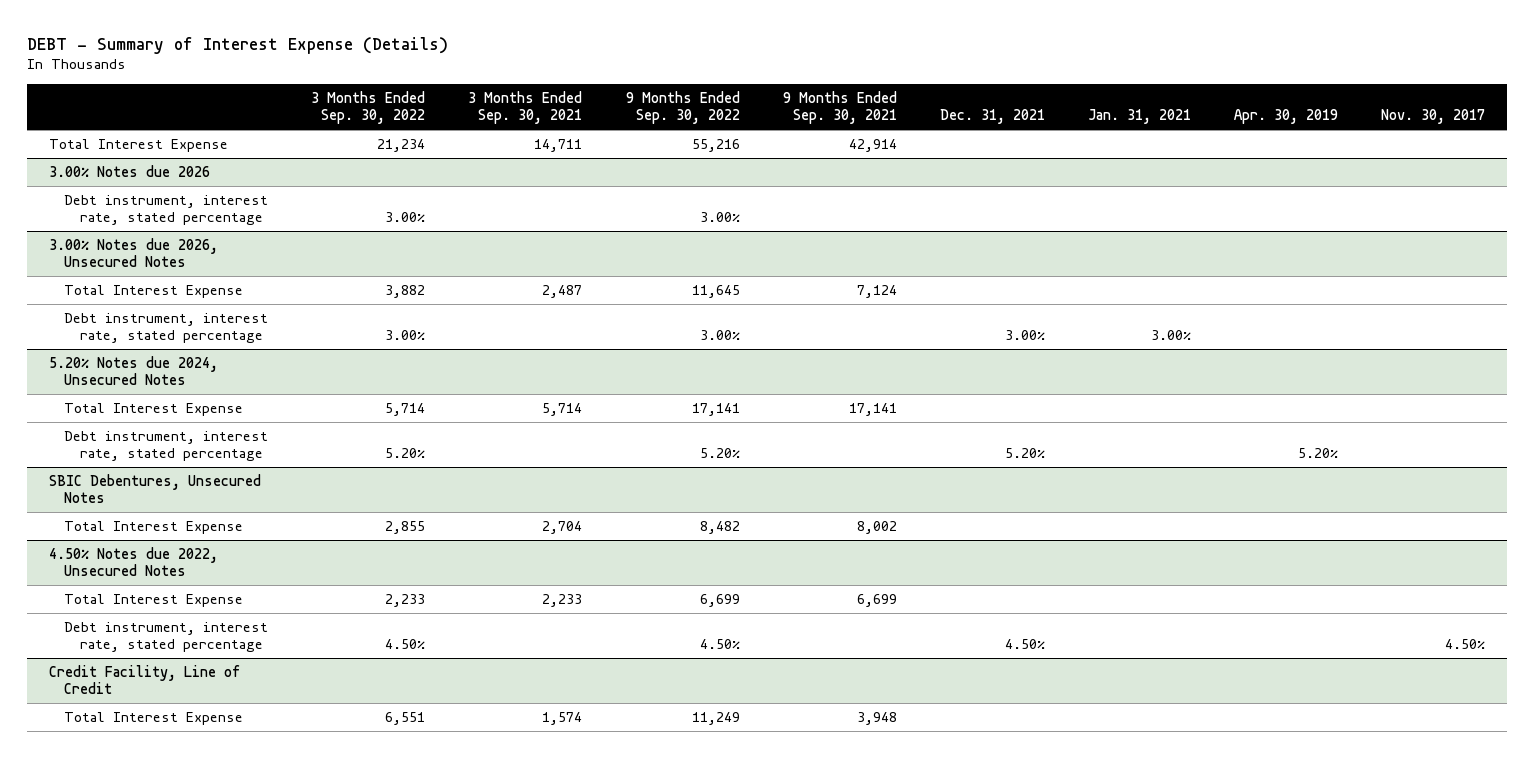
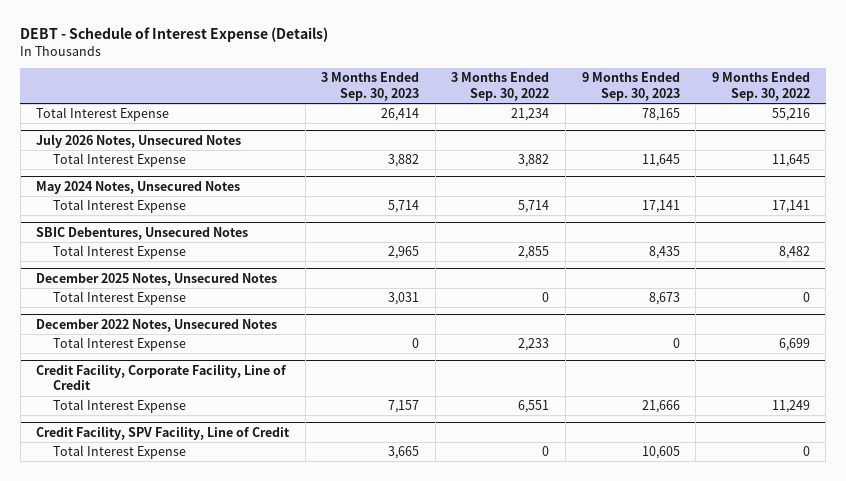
[26,36,448,54] DEBT - Summary of Interest Expense (Details) -> [20,27,329,43] DEBT - Schedule of Interest Expense (Details)
[468,91,583,125] 3 Months Ended Sep. 30, 2021 -> none
[782,91,897,125] 9 Months Ended Sep. 30, 2021 -> none
[939,109,1045,125] Dec. 31, 2021 -> none
[1087,109,1191,125] Jan. 31, 2021 -> none
[1234,109,1339,125] Apr. 30, 2019 -> none
[1381,109,1486,125] Nov. 30, 2017 -> none
none -> [321,72,420,101] 3 Months Ended Sep. 30, 2023
none -> [581,72,680,101] 9 Months Ended Sep. 30, 2023
[48,165,210,178] 3.00% Notes due 2026 -> none
[64,195,269,226] Debt instrument, interest rate, stated percentage -> none
[48,238,218,268] 3.00% Notes due 2026, Unsecured Notes -> none
none -> [36,133,242,148] July 2026 Notes, Unsecured Notes
[64,313,269,344] Debt instrument, interest rate, stated percentage -> none
[48,356,218,386] 5.20% Notes due 2024, Unsecured Notes -> none
none -> [36,180,241,194] May 2024 Notes, Unsecured Notes
[64,431,269,462] Debt instrument, interest rate, stated percentage -> none
[48,547,218,577] 4.50% Notes due 2022, Unsecured Notes -> none
none -> [36,272,278,286] December 2025 Notes, Unsecured Notes
none -> [52,291,186,306] Total Interest Expense
none -> [36,318,278,332] December 2022 Notes, Unsecured Notes
[64,622,269,653] Debt instrument, interest rate, stated percentage -> none
[48,665,240,695] Credit Facility, Line of Credit -> [36,363,288,391] Credit Facility, Corporate Facility, Line of Credit
none -> [36,425,291,440] Credit Facility, SPV Facility, Line of Credit
none -> [52,445,186,460] Total Interest Expense

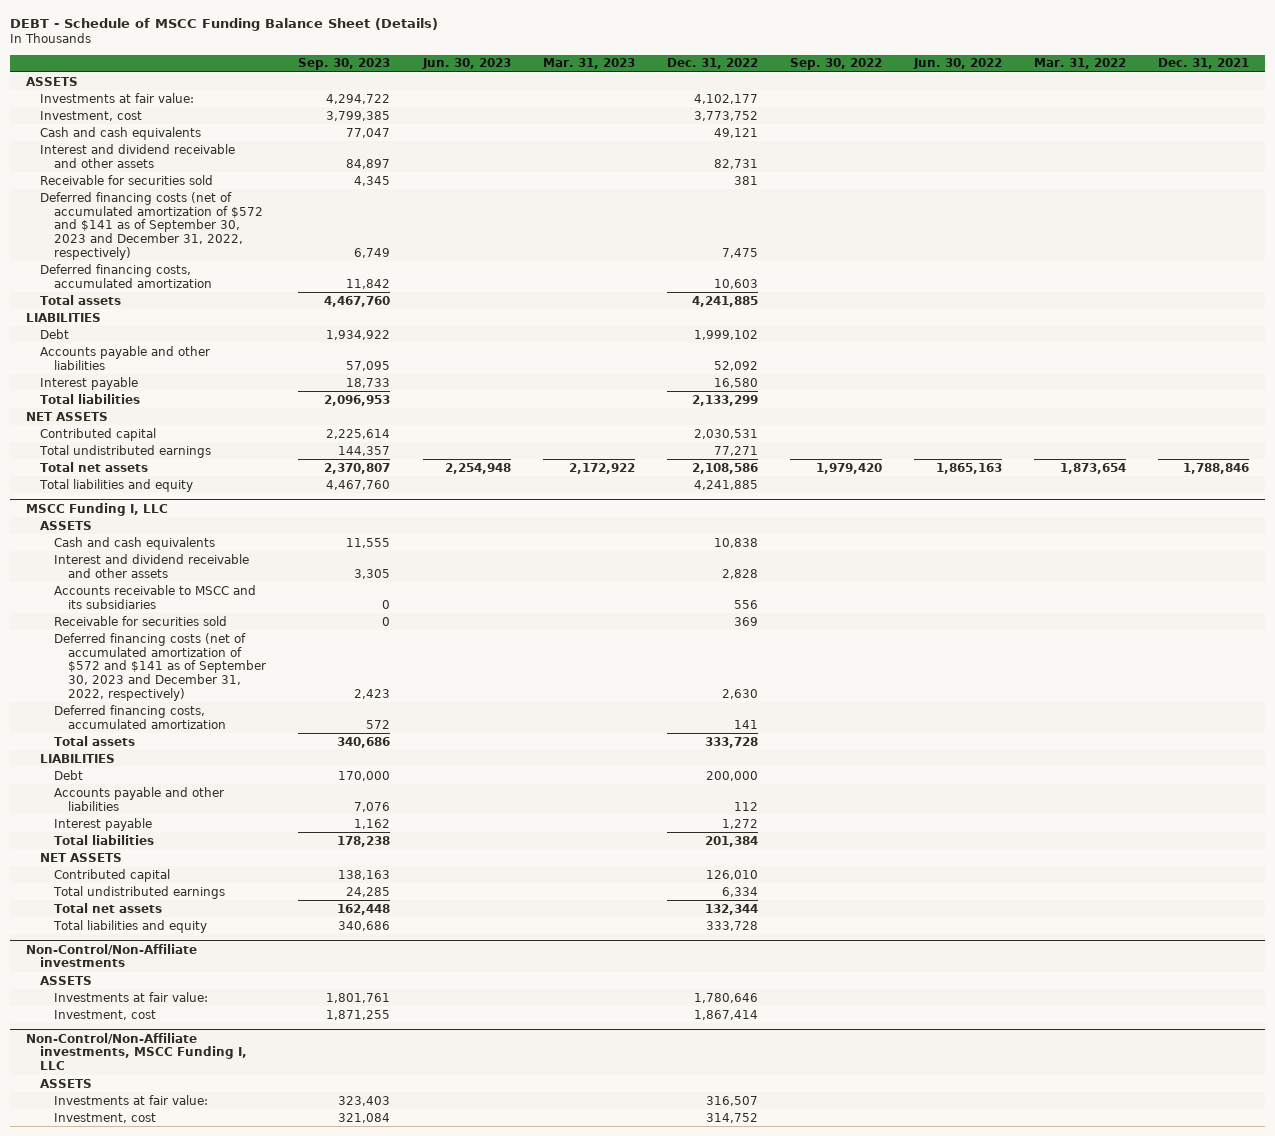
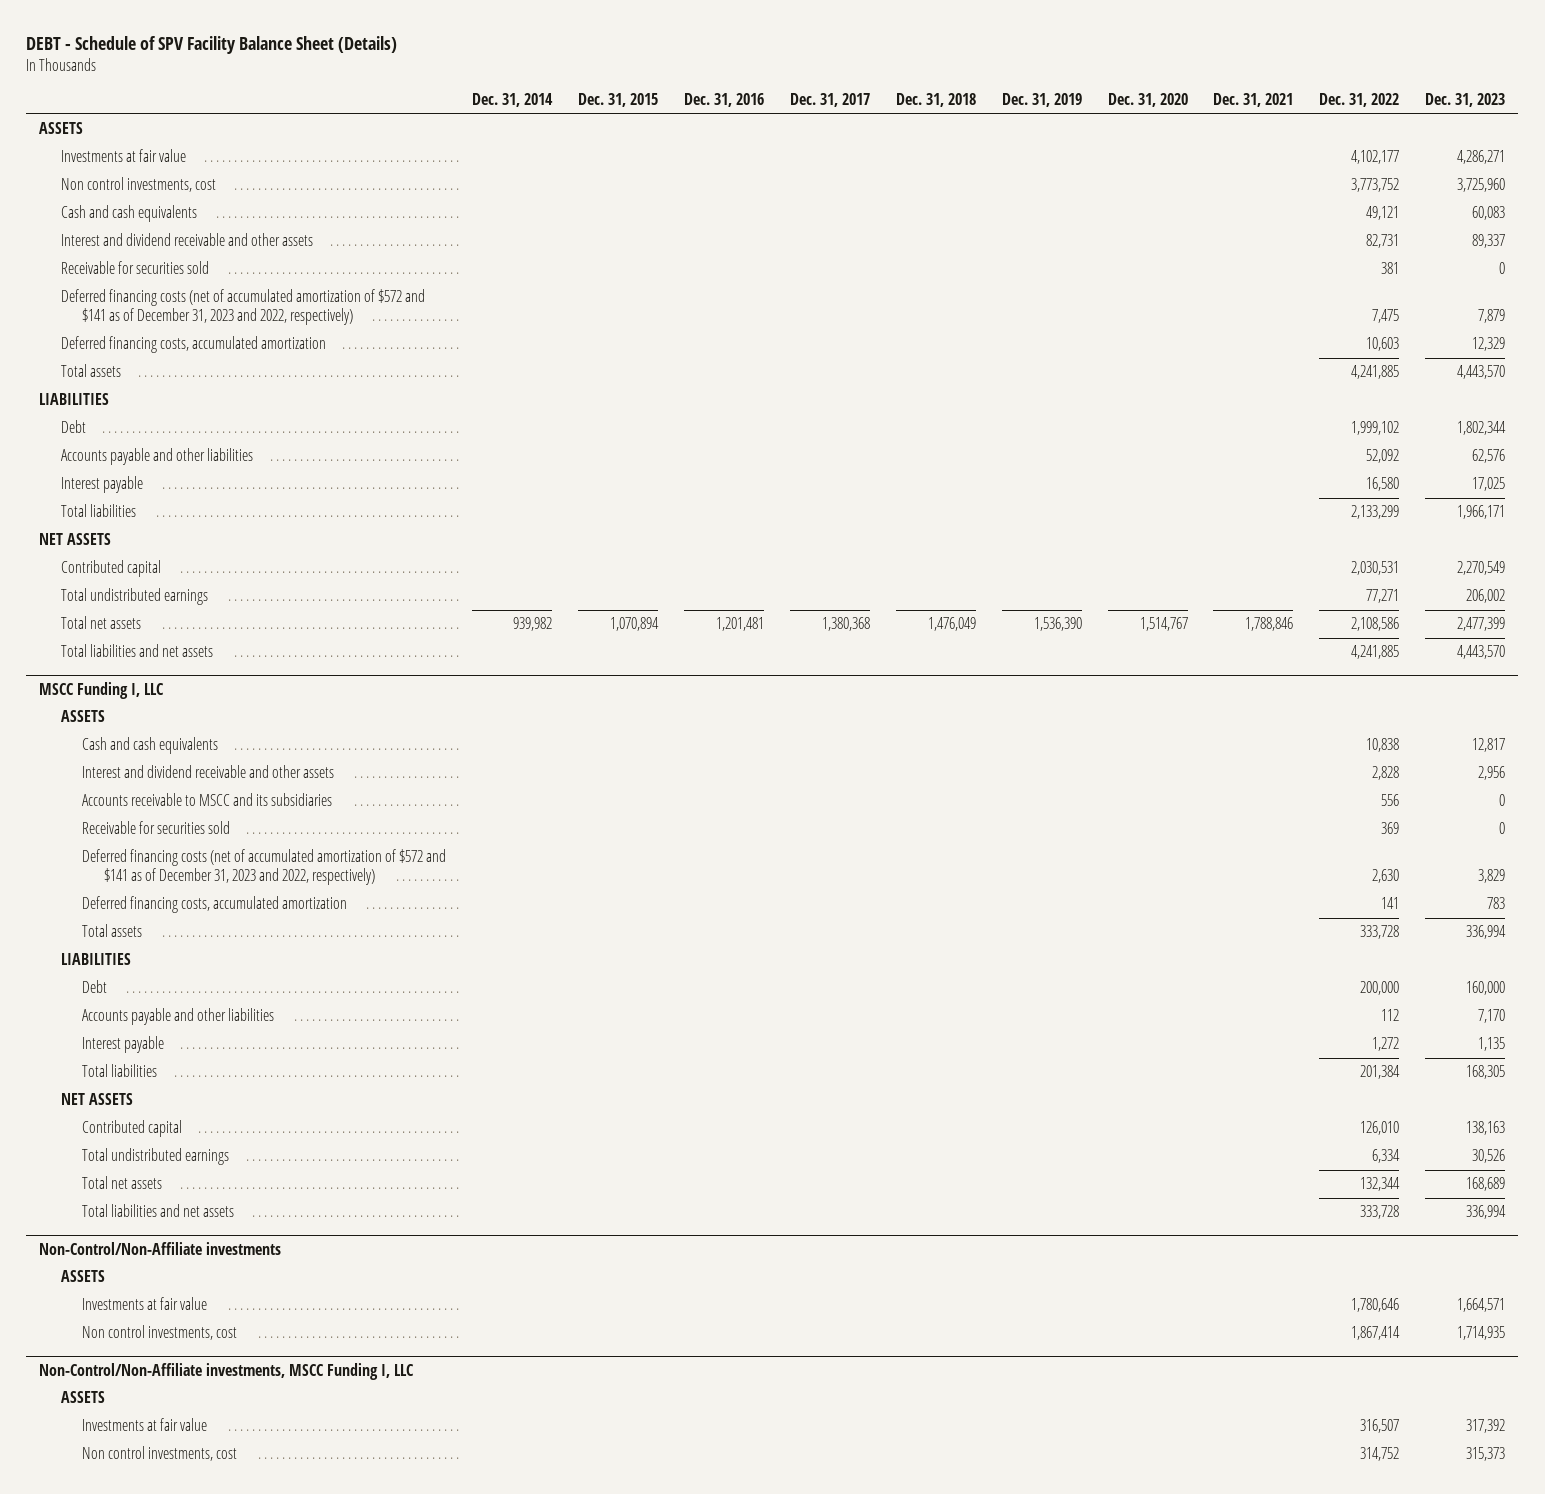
[9,17,438,31] DEBT - Schedule of MSCC Funding Balance Sheet (Details) -> [26,36,398,55] DEBT - Schedule of SPV Facility Balance Sheet (Details)
[298,58,391,71] Sep. 30, 2023 -> none
[421,58,511,70] Jun. 30, 2023 -> none
[542,58,635,70] Mar. 31, 2023 -> none
[789,58,882,71] Sep. 30, 2022 -> none
[912,58,1002,70] Jun. 30, 2022 -> none
[1033,58,1126,70] Mar. 31, 2022 -> none
none -> [472,93,554,108] Dec. 31, 2014
none -> [578,93,659,108] Dec. 31, 2015
none -> [684,93,765,108] Dec. 31, 2016
none -> [789,93,870,108] Dec. 31, 2017
none -> [895,93,976,108] Dec. 31, 2018
none -> [1001,93,1082,108] Dec. 31, 2019
none -> [1107,93,1188,108] Dec. 31, 2020
none -> [1425,93,1506,108] Dec. 31, 2023
[40,92,195,103] Investments at fair value: -> [60,149,186,163] Investments at fair value
[40,110,143,121] Investment, cost -> [60,177,216,193] Non control investments, cost
[40,191,264,260] Deferred financing costs (net of accumulated amortization of $572 and $141 as of September 30, 2023 and December 31, 2022, respectively) -> [60,289,425,326] Deferred financing costs (net of accumulated amortization of $572 and $141 as of December 31, 2023 and 2022, respectively)
[39,478,194,492] Total liabilities and equity -> [60,644,213,658] Total liabilities and net assets
[54,632,267,701] Deferred financing costs (net of accumulated amortization of $572 and $141 as of September 30, 2023 and December 31, 2022, respectively) -> [82,849,447,886] Deferred financing costs (net of accumulated amortization of $572 and $141 as of December 31, 2023 and 2022, respectively)
[53,919,208,933] Total liabilities and equity -> [82,1204,235,1218] Total liabilities and net assets
[54,991,209,1002] Investments at fair value: -> [82,1297,208,1311] Investments at fair value
[54,1009,157,1020] Investment, cost -> [82,1325,238,1341] Non control investments, cost
[54,1094,209,1105] Investments at fair value: -> [82,1418,208,1432] Investments at fair value
[54,1112,157,1123] Investment, cost -> [82,1446,238,1462] Non control investments, cost

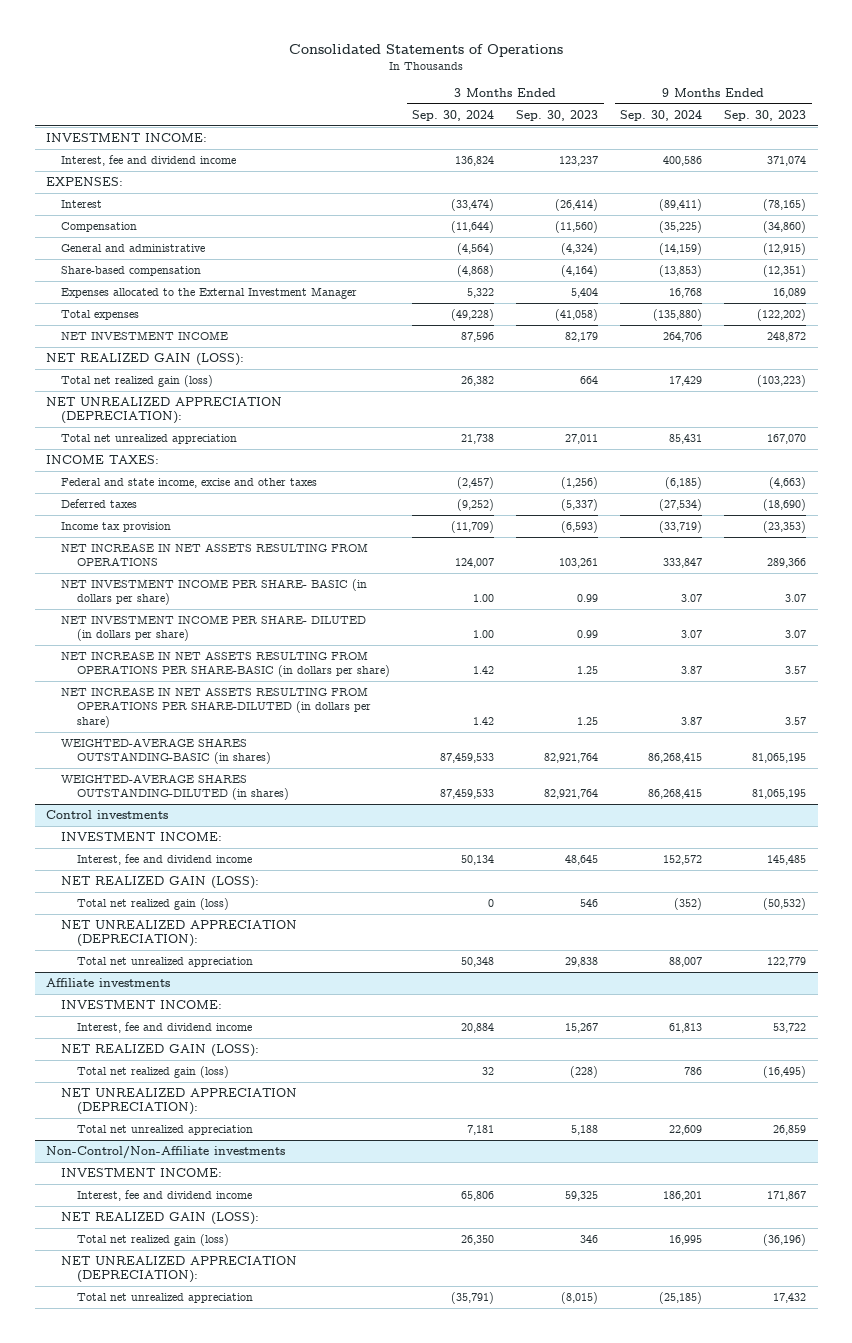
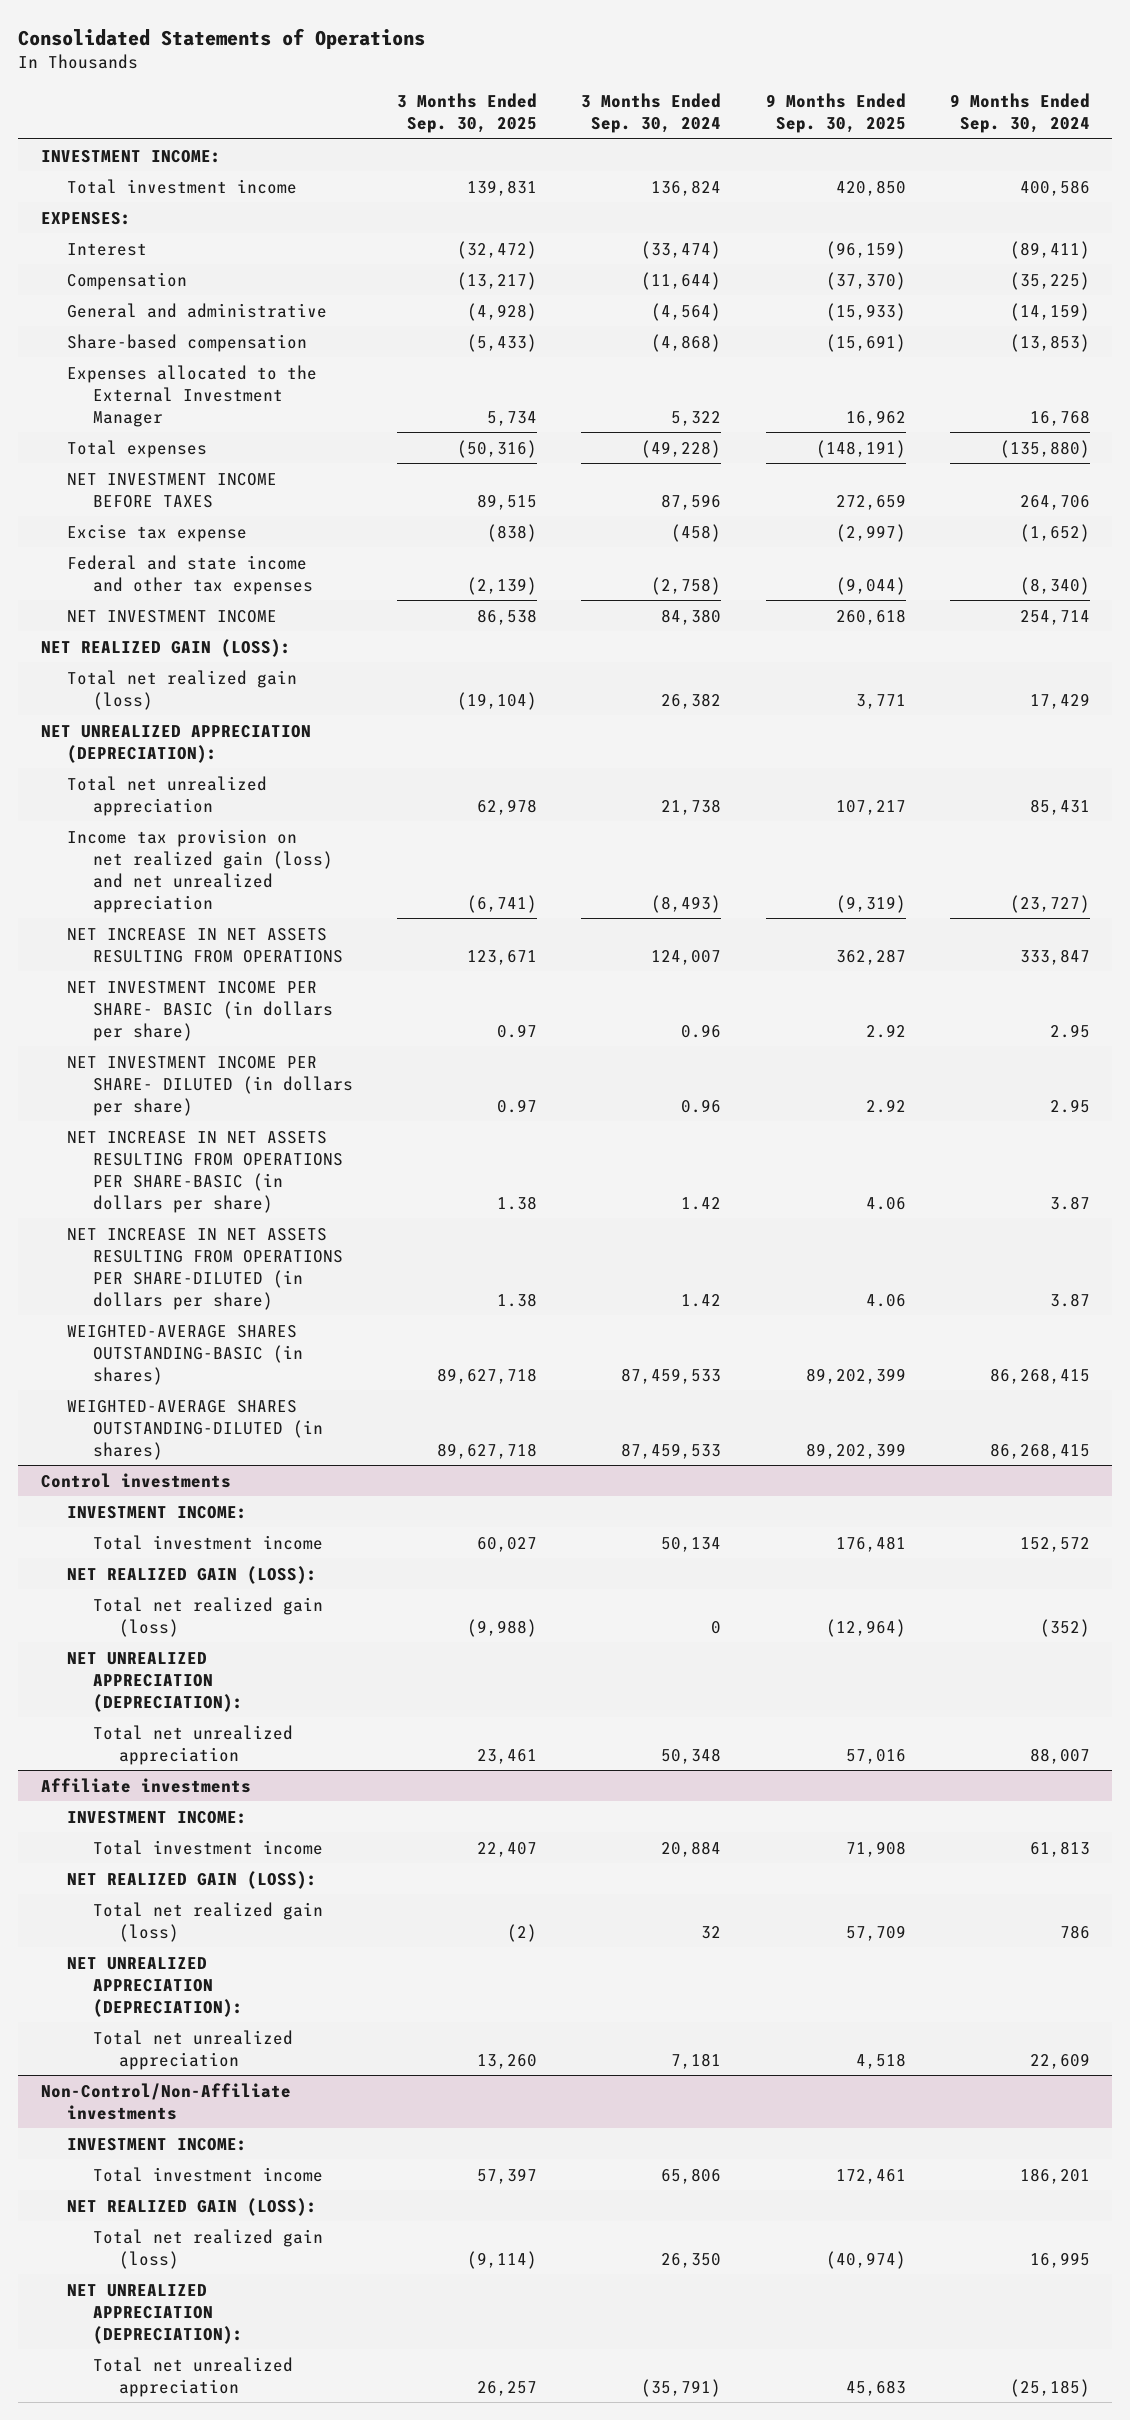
[516,109,599,121] Sep. 30, 2023 -> none
[724,109,807,121] Sep. 30, 2023 -> none
none -> [397,93,538,134] 3 Months Ended Sep. 30, 2025
none -> [765,93,906,134] 9 Months Ended Sep. 30, 2025
[61,155,237,167] Interest, fee and dividend income -> [66,178,297,194] Total investment income
none -> [66,472,277,508] NET INVESTMENT INCOME BEFORE TAXES
none -> [66,523,247,542] Excise tax expense
none -> [66,554,313,595] Federal and state income and other tax expenses
[461,332,495,343] 87,596 -> [661,608,722,625] 84,380
[663,332,703,343] 264,706 -> [1019,609,1090,625] 254,714
[46,455,160,465] INCOME TAXES: -> none
[61,478,318,489] Federal and state income, excise and other taxes -> none
[61,499,138,509] Deferred taxes -> none
[61,522,172,533] Income tax provision -> none
none -> [66,828,333,913] Income tax provision on net realized gain (loss) and net unrealized appreciation
[473,594,495,603] 1.00 -> [681,1023,722,1038] 0.96
[681,594,703,603] 3.07 -> [1049,1023,1090,1038] 2.95
[473,630,495,639] 1.00 -> [681,1098,722,1113] 0.96
[681,630,703,639] 3.07 -> [1049,1098,1090,1113] 2.95
[76,854,252,866] Interest, fee and dividend income -> [92,1534,323,1550] Total investment income
[76,1022,252,1034] Interest, fee and dividend income -> [92,1839,323,1855] Total investment income
[76,1190,252,1202] Interest, fee and dividend income -> [92,2166,323,2182] Total investment income

